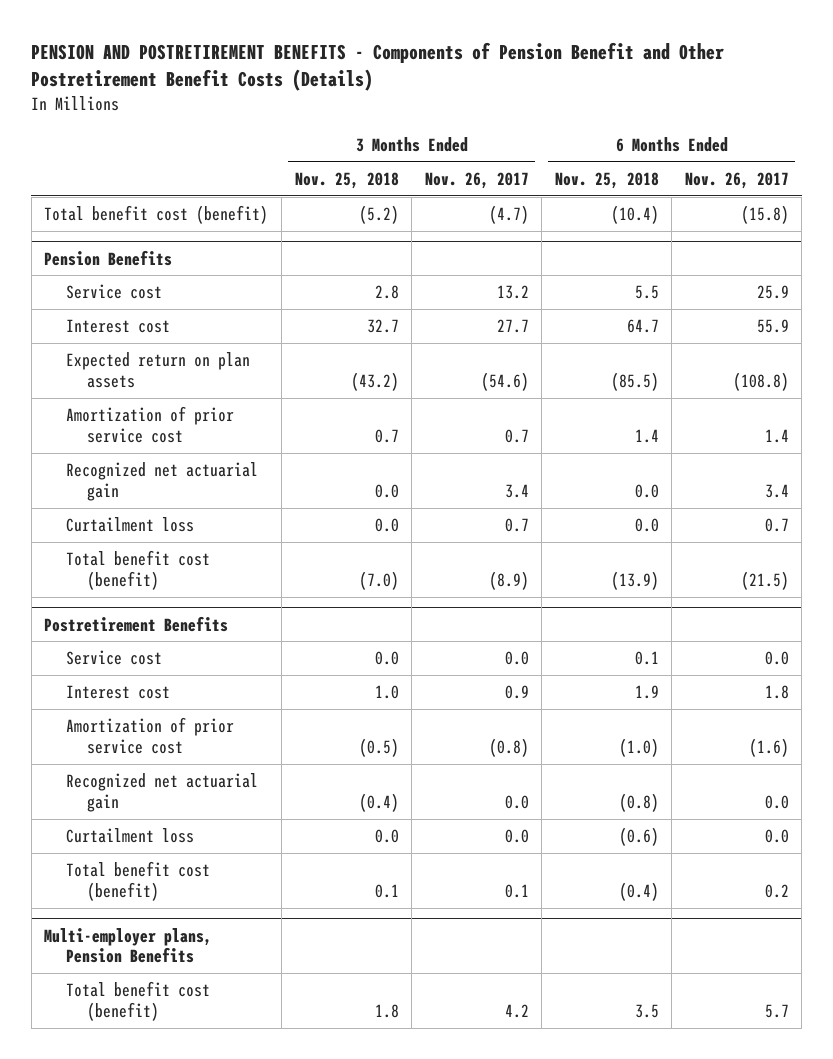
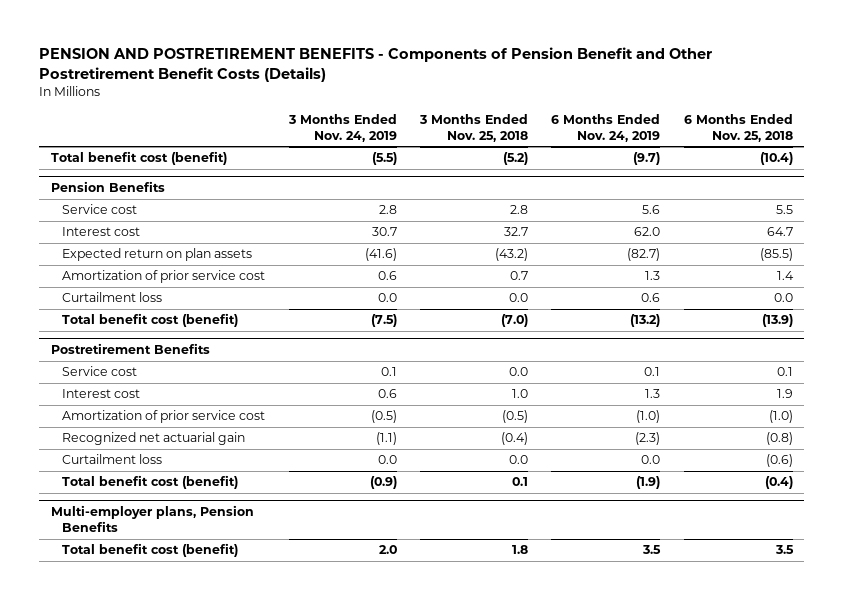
[424,171,529,189] Nov. 26, 2017 -> none
[684,171,789,189] Nov. 26, 2017 -> none
none -> [287,113,397,142] 3 Months Ended Nov. 24, 2019
none -> [551,113,661,142] 6 Months Ended Nov. 24, 2019
[65,462,258,501] Recognized net actuarial gain -> none

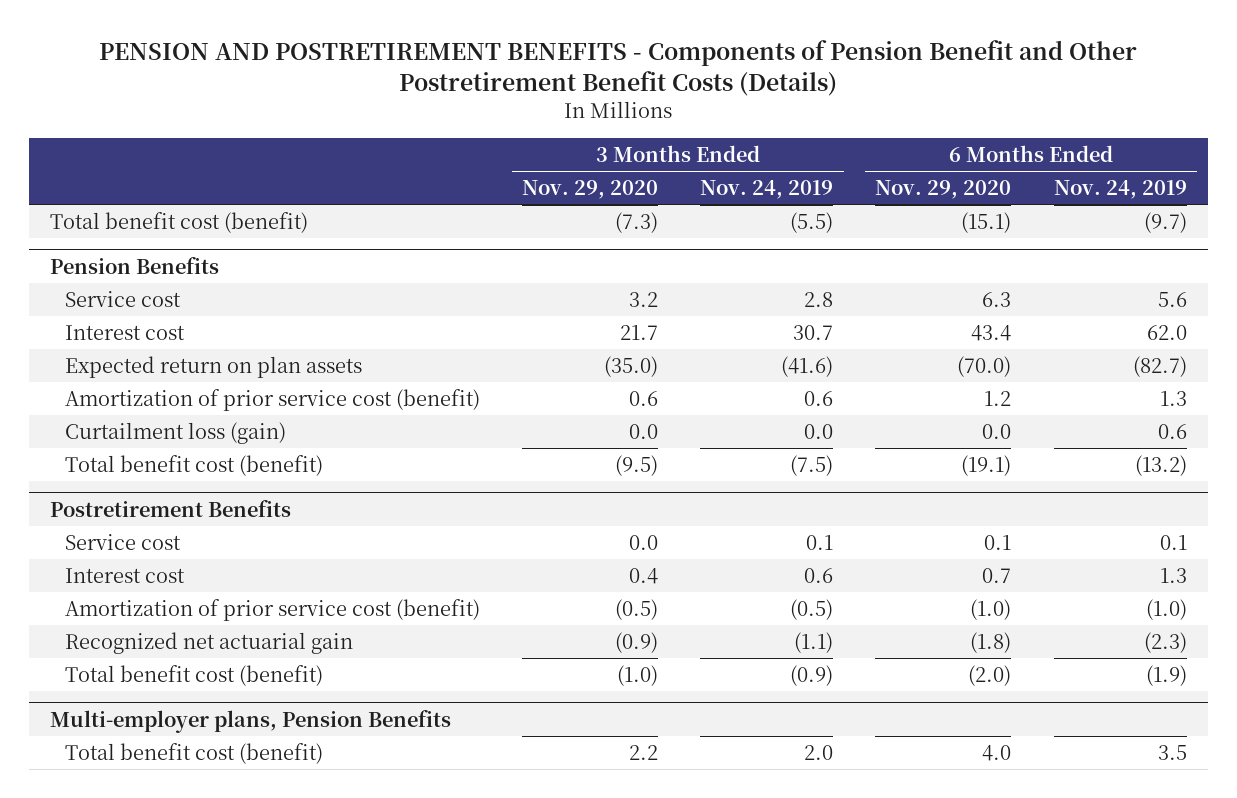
[418,113,528,142] 3 Months Ended Nov. 25, 2018 -> none
[683,113,793,142] 6 Months Ended Nov. 25, 2018 -> none
none -> [522,180,659,200] Nov. 29, 2020
none -> [875,180,1012,200] Nov. 29, 2020
[62,270,266,284] Amortization of prior service cost -> [64,388,480,411] Amortization of prior service cost (benefit)
[62,292,163,303] Curtailment loss -> [64,421,286,444] Curtailment loss (gain)
[62,410,266,424] Amortization of prior service cost -> [64,598,480,621] Amortization of prior service cost (benefit)
[62,454,163,465] Curtailment loss -> none

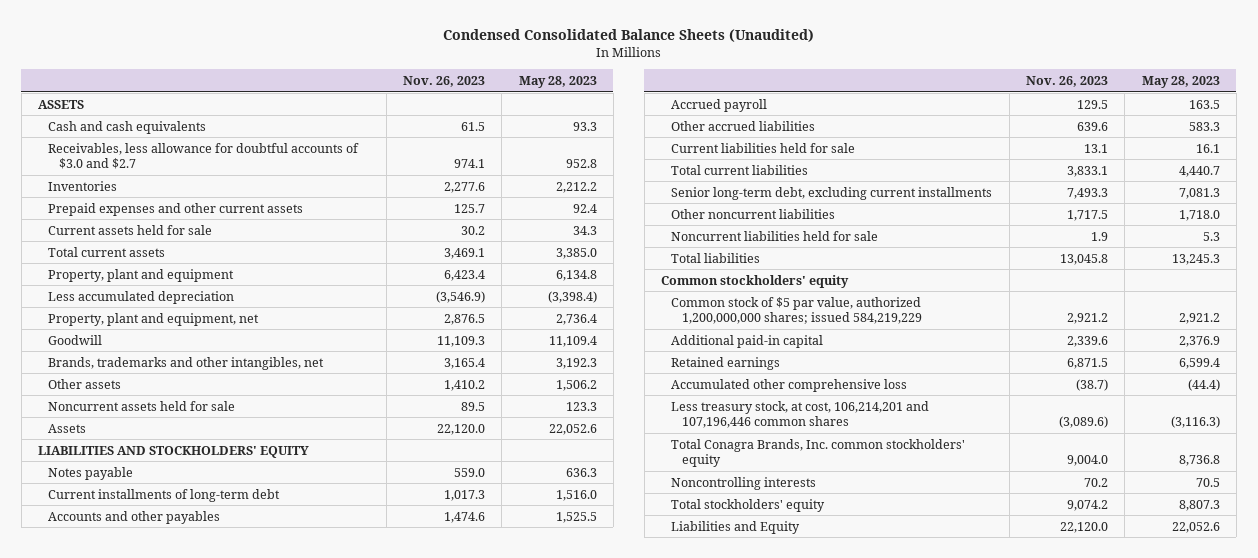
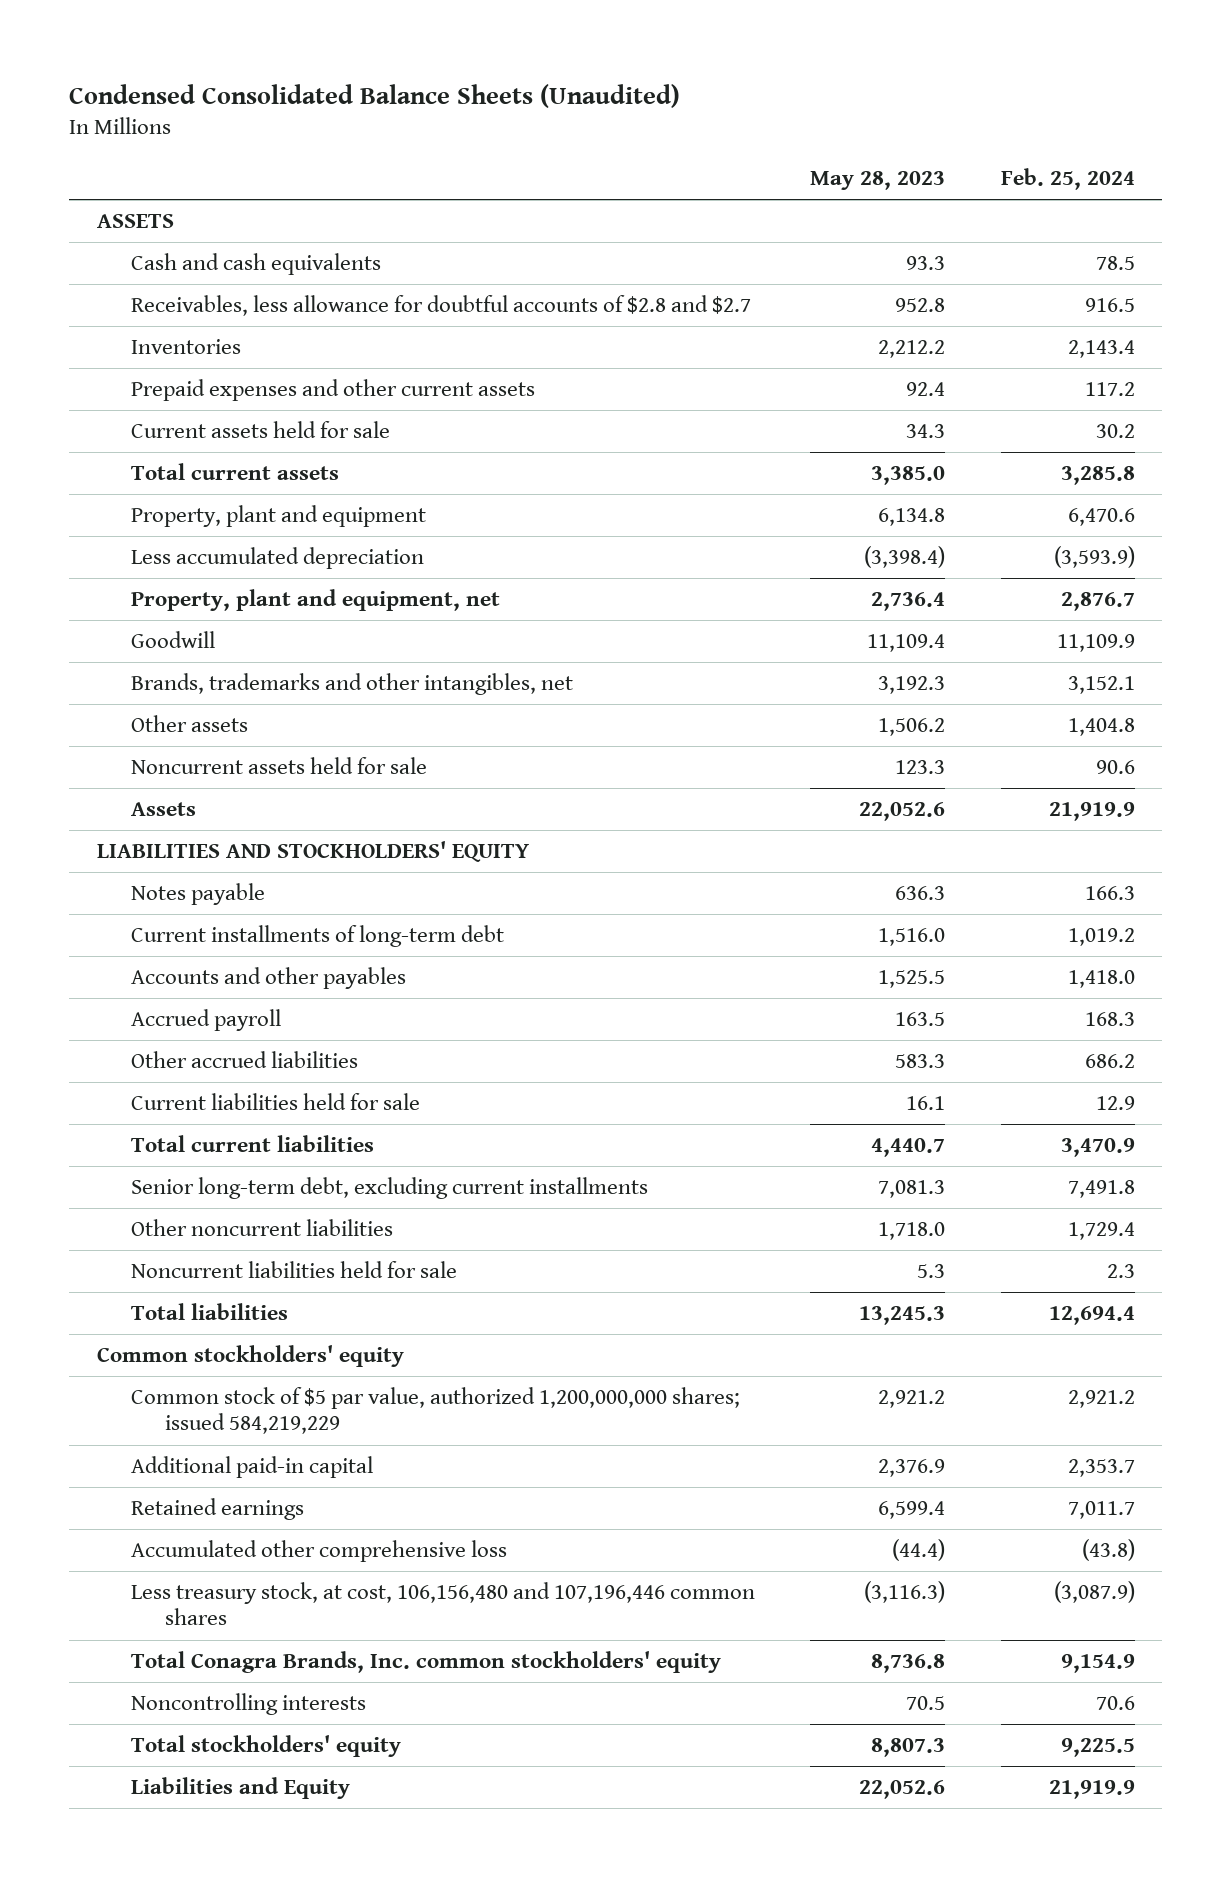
[402,75,485,87] Nov. 26, 2023 -> none
none -> [1000,167,1135,190] Feb. 25, 2024
[48,142,360,170] Receivables, less allowance for doubtful accounts of $3.0 and $2.7 -> [130,295,751,317] Receivables, less allowance for doubtful accounts of $2.8 and $2.7
[671,400,930,429] Less treasury stock, at cost, 106,214,201 and 107,196,446 common shares -> [130,1582,755,1626] Less treasury stock, at cost, 106,156,480 and 107,196,446 common shares

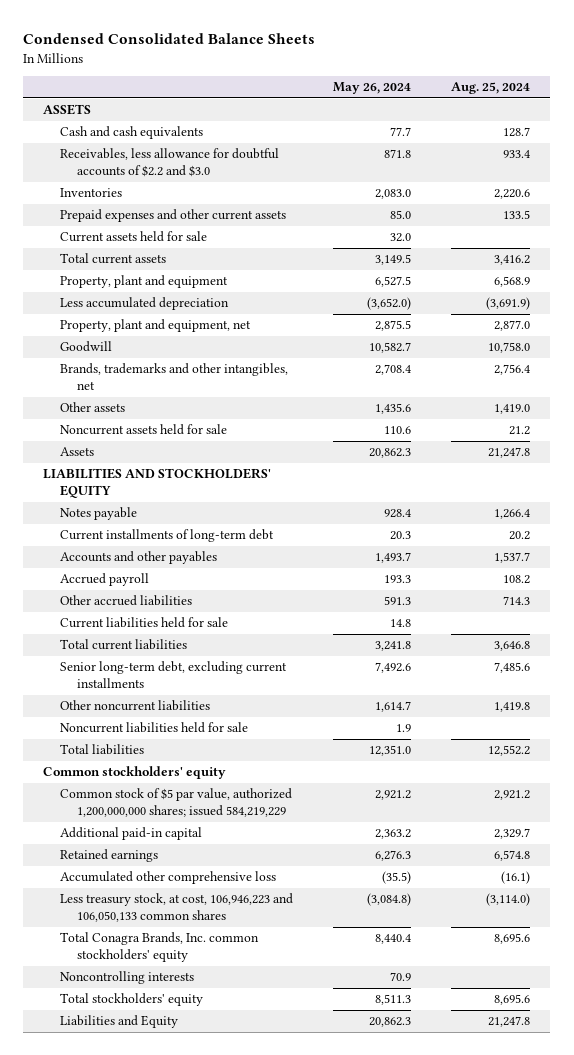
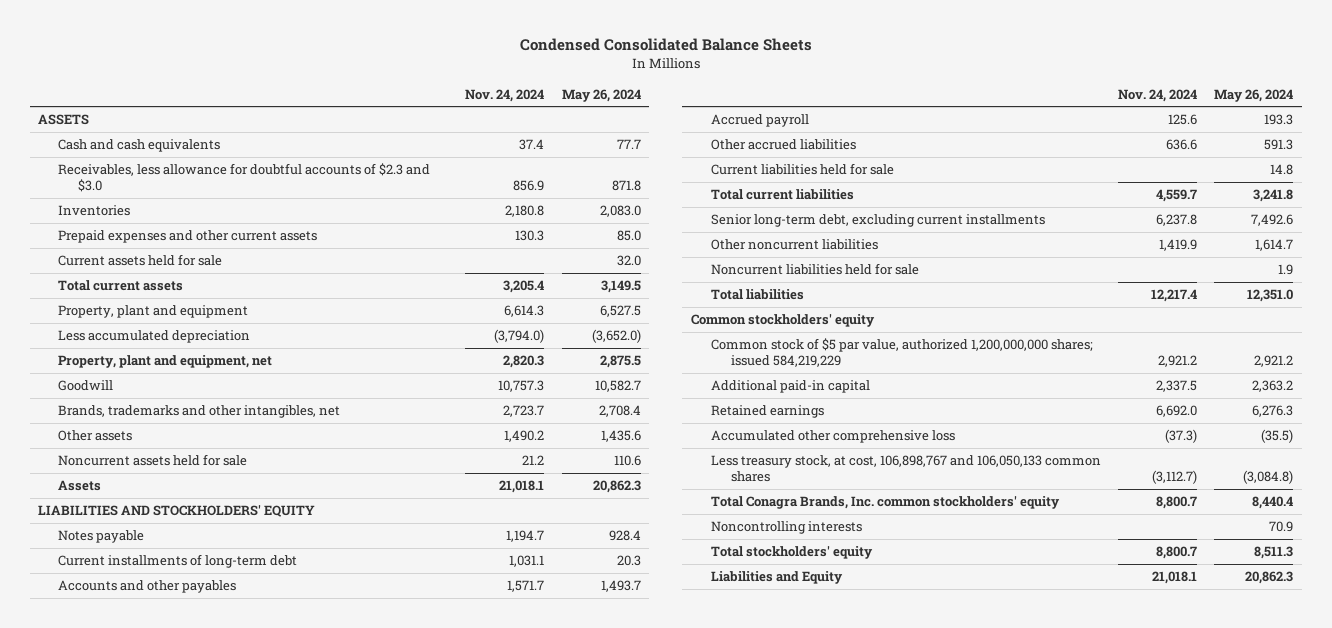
[451,82,531,95] Aug. 25, 2024 -> none
none -> [465,88,545,102] Nov. 24, 2024
[60,148,280,178] Receivables, less allowance for doubtful accounts of $2.2 and $3.0 -> [58,163,431,193] Receivables, less allowance for doubtful accounts of $2.3 and $3.0
[60,893,294,923] Less treasury stock, at cost, 106,946,223 and 106,050,133 common shares -> [710,455,1101,483] Less treasury stock, at cost, 106,898,767 and 106,050,133 common shares

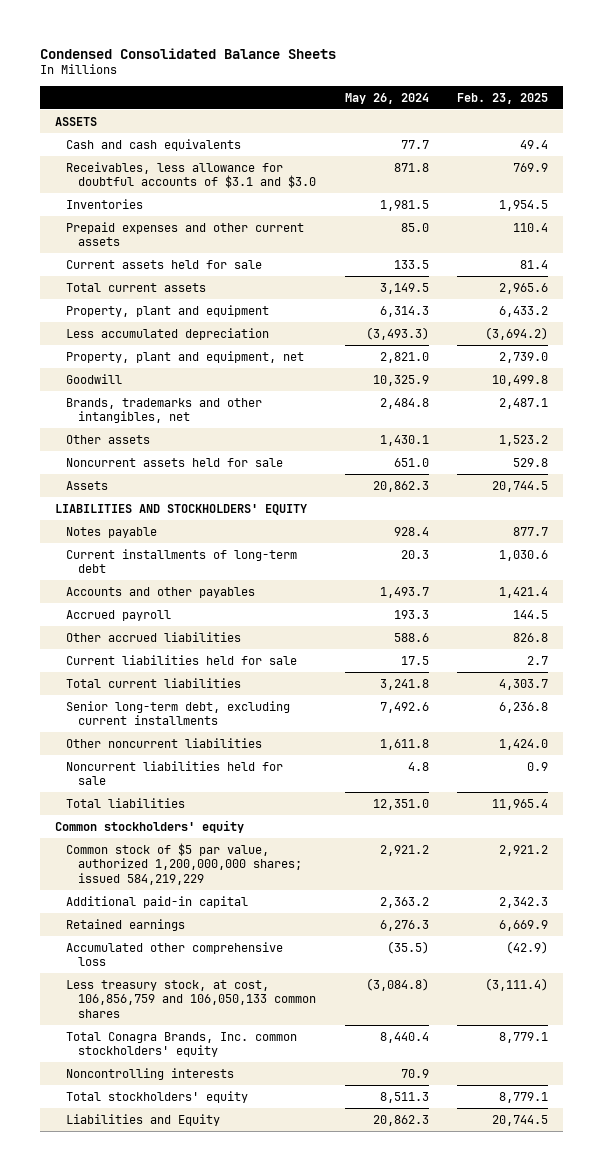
[465,88,545,102] Nov. 24, 2024 -> none
none -> [457,92,549,104] Feb. 23, 2025
[58,163,431,193] Receivables, less allowance for doubtful accounts of $2.3 and $3.0 -> [66,161,316,189] Receivables, less allowance for doubtful accounts of $3.1 and $3.0
[599,205,641,218] 2,083.0 -> [379,199,429,211] 1,981.5
[616,255,641,267] 32.0 -> [393,259,429,269] 133.5
[599,305,641,318] 6,527.5 -> [379,305,429,317] 6,314.3
[591,329,641,344] (3,652.0) -> [365,326,429,340] (3,493.3)
[599,355,641,369] 2,875.5 -> [379,351,429,363] 2,821.0
[594,380,641,393] 10,582.7 -> [372,374,429,386] 10,325.9
[598,405,641,418] 2,708.4 -> [379,397,429,409] 2,484.8
[600,430,641,443] 1,435.6 -> [379,434,429,446] 1,430.1
[613,455,641,467] 110.6 -> [393,457,429,467] 651.0
[1264,139,1294,151] 591.3 -> [393,632,429,642] 588.6
[1270,164,1294,176] 14.8 -> [400,655,429,665] 17.5
[1255,239,1294,252] 1,614.7 -> [379,738,429,750] 1,611.8
[1278,264,1294,276] 1.9 -> [407,761,429,771] 4.8
[710,455,1101,483] Less treasury stock, at cost, 106,898,767 and 106,050,133 common shares -> [66,979,316,1018] Less treasury stock, at cost, 106,856,759 and 106,050,133 common shares

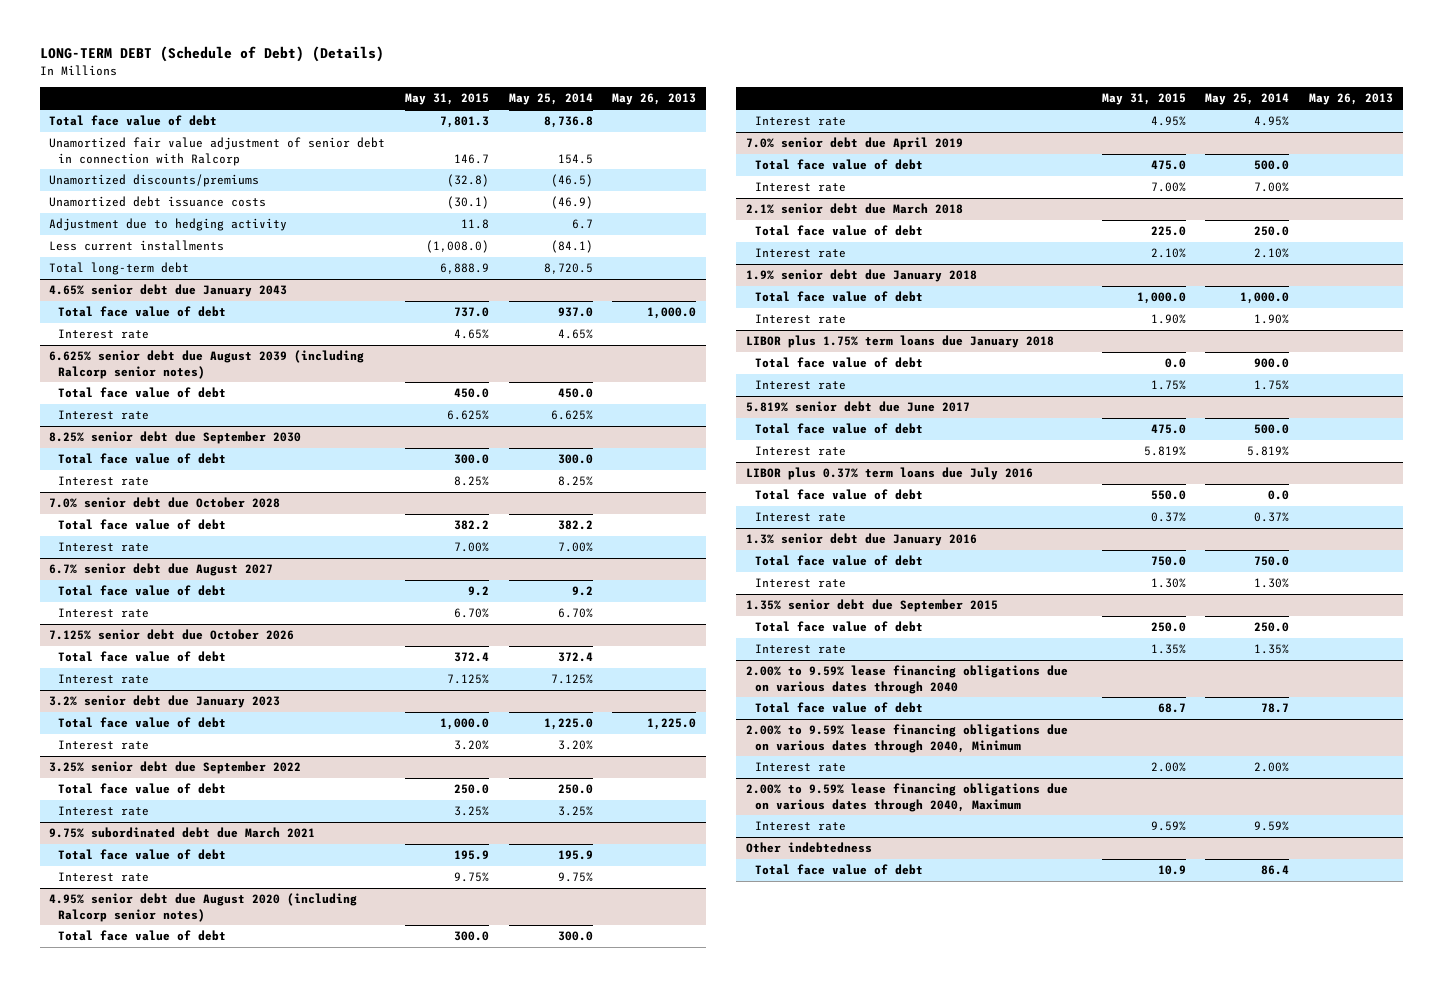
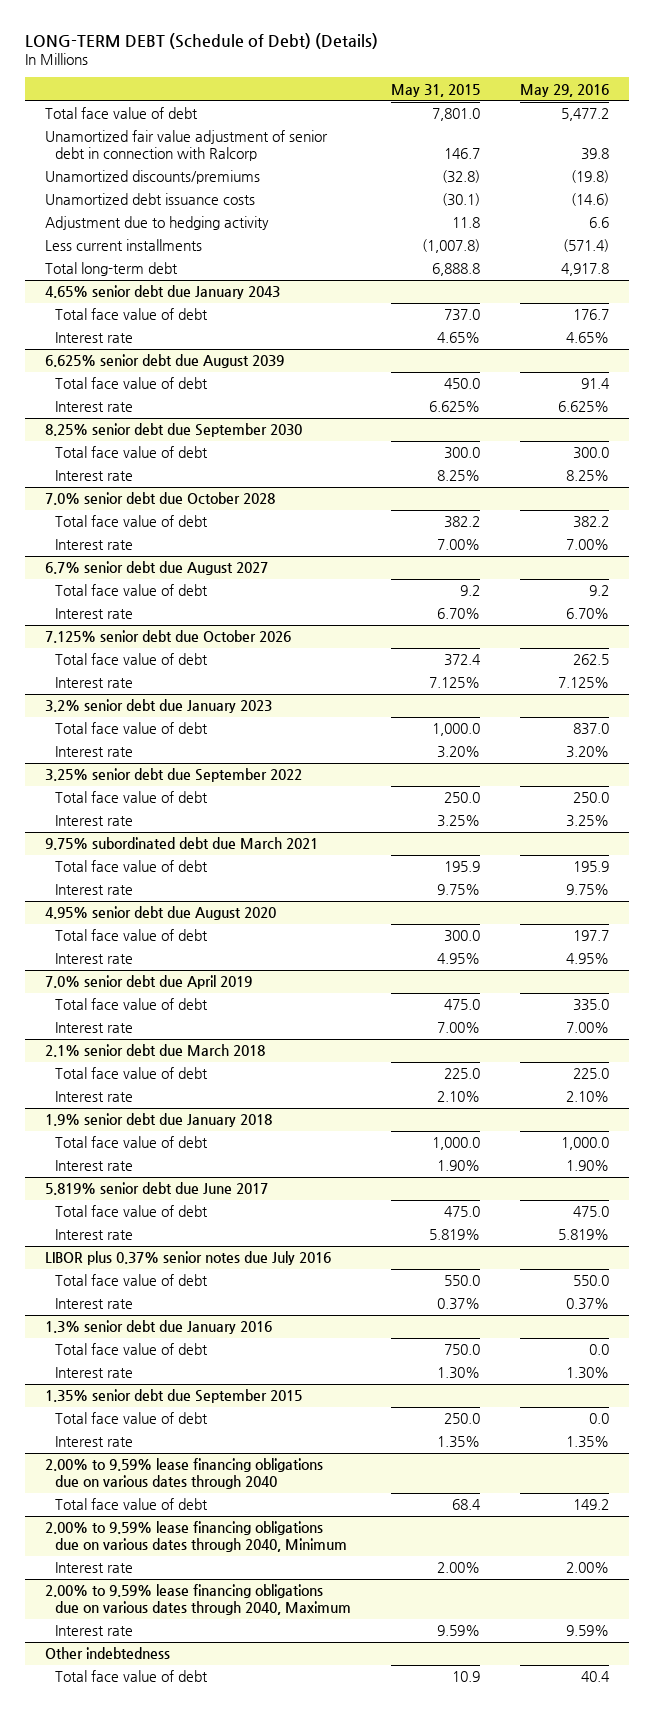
[508,93,593,106] May 25, 2014 -> none
[612,93,697,106] May 26, 2013 -> none
none -> [519,83,609,97] May 29, 2016
[440,116,490,129] 7,801.3 -> [431,108,480,122] 7,801.0
[426,240,490,254] (1,008.0) -> [421,239,480,254] (1,007.8)
[440,263,490,275] 6,888.9 -> [431,263,480,277] 6,888.8
[49,350,365,379] 6.625% senior debt due August 2039 (including Ralcorp senior notes) -> [44,354,284,369] 6.625% senior debt due August 2039
[49,893,358,922] 4.95% senior debt due August 2020 (including Ralcorp senior notes) -> [44,906,276,921] 4.95% senior debt due August 2020
[746,335,1055,349] LIBOR plus 1.75% term loans due January 2018 -> none
[754,357,923,369] Total face value of debt -> none
[754,380,846,391] Interest rate -> none
[746,467,1034,481] LIBOR plus 0.37% term loans due July 2016 -> [44,1251,331,1266] LIBOR plus 0.37% senior notes due July 2016
[1157,703,1186,714] 68.7 -> [451,1499,481,1511] 68.4

